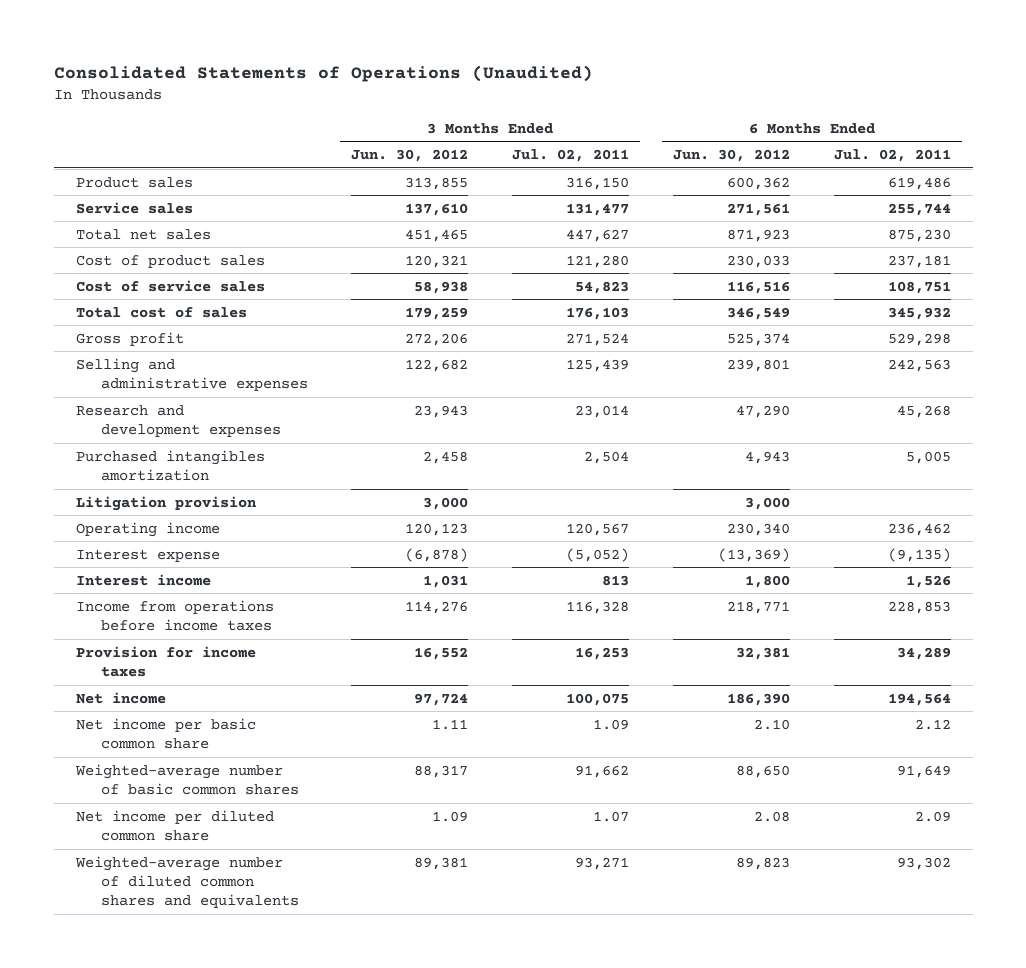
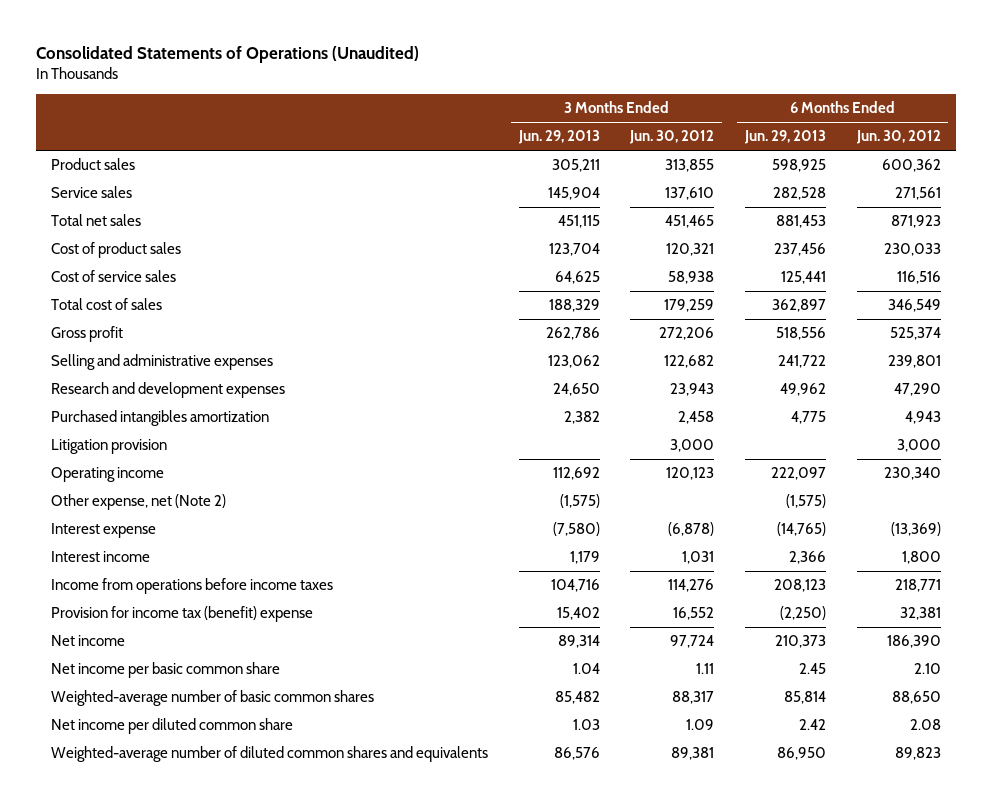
[512,148,630,162] Jul. 02, 2011 -> none
[833,148,951,162] Jul. 02, 2011 -> none
none -> [517,130,600,145] Jun. 29, 2013
none -> [744,130,827,145] Jun. 29, 2013
none -> [50,494,226,511] Other expense, net (Note 2)
[75,645,256,678] Provision for income taxes -> [50,606,313,623] Provision for income tax (benefit) expense

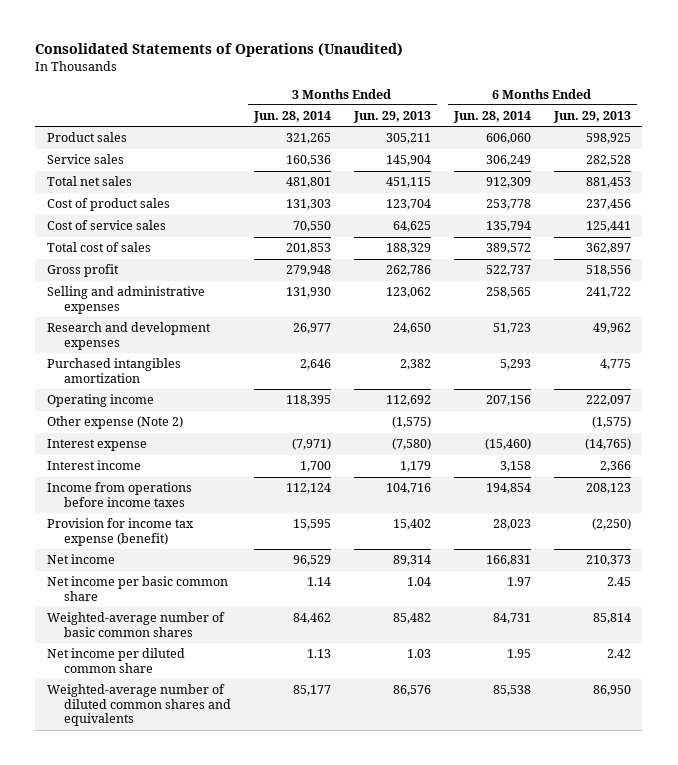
[629,130,715,145] Jun. 30, 2012 -> none
[855,130,941,145] Jun. 30, 2012 -> none
none -> [252,111,331,124] Jun. 28, 2014
none -> [452,111,531,124] Jun. 28, 2014
[50,439,167,455] Litigation provision -> none
[50,494,226,511] Other expense, net (Note 2) -> [46,416,183,430] Other expense (Note 2)
[50,606,313,623] Provision for income tax (benefit) expense -> [46,518,194,546] Provision for income tax expense (benefit)

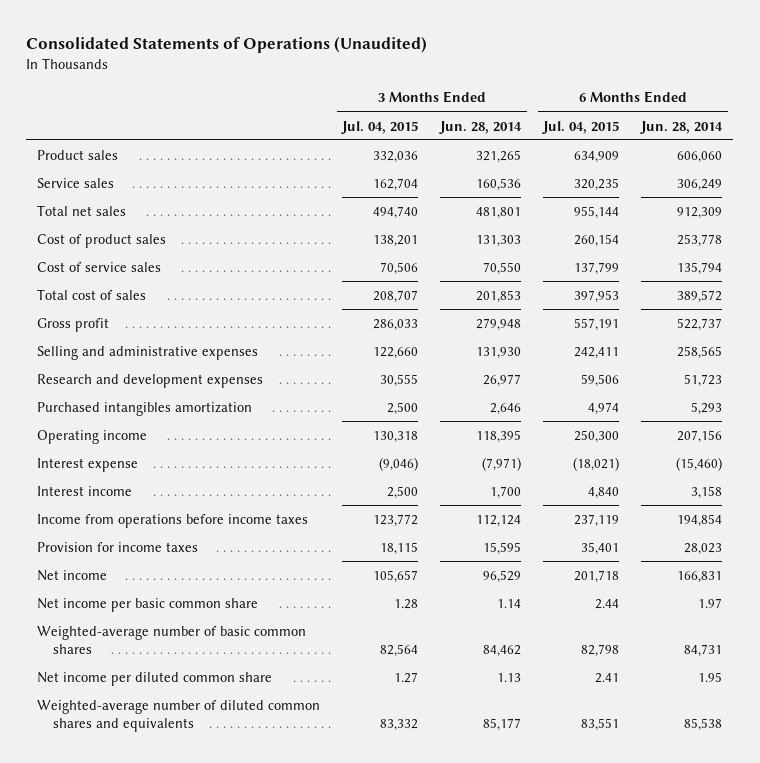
[352,111,431,124] Jun. 29, 2013 -> none
[552,111,631,124] Jun. 29, 2013 -> none
none -> [341,120,419,134] Jul. 04, 2015
none -> [542,120,620,134] Jul. 04, 2015
[46,416,183,430] Other expense (Note 2) -> none
[46,518,194,546] Provision for income tax expense (benefit) -> [37,541,199,552] Provision for income taxes

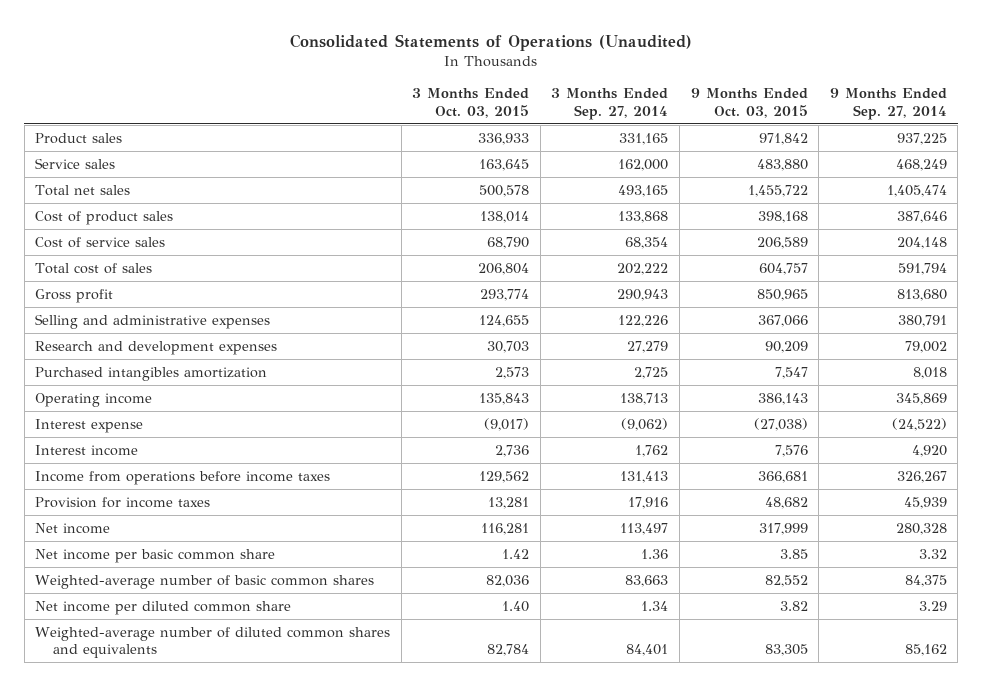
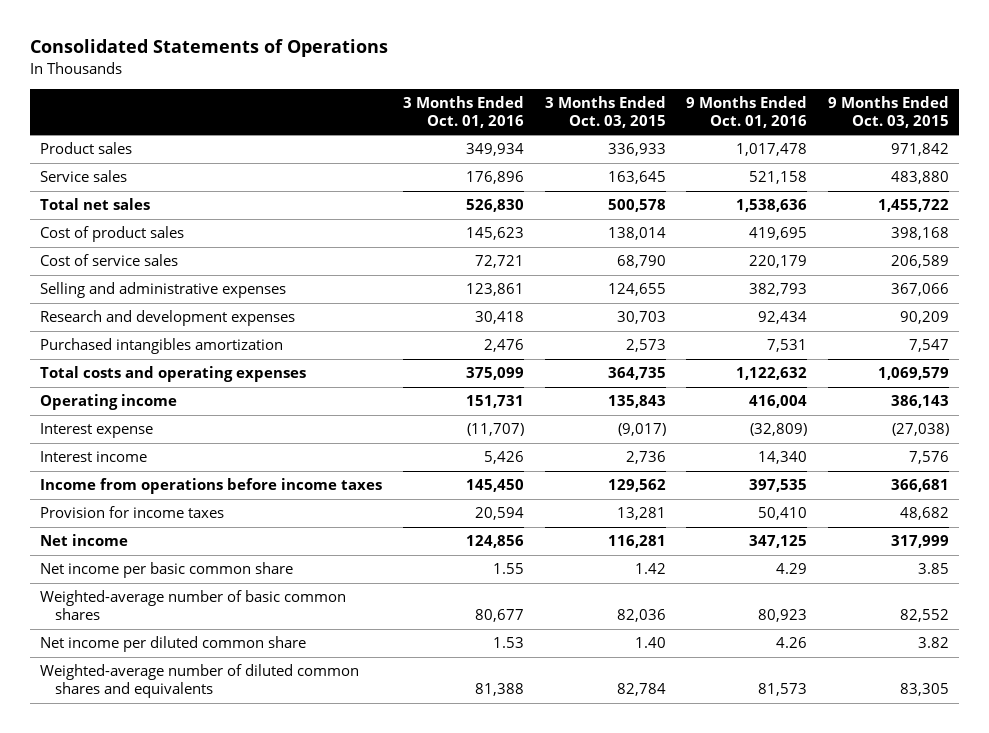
[289,33,692,51] Consolidated Statements of Operations (Unaudited) -> [29,39,388,58] Consolidated Statements of Operations
[551,88,669,120] 3 Months Ended Sep. 27, 2014 -> none
[829,88,947,120] 9 Months Ended Sep. 27, 2014 -> none
none -> [402,96,524,129] 3 Months Ended Oct. 01, 2016
none -> [686,96,808,129] 9 Months Ended Oct. 01, 2016
[35,262,153,274] Total cost of sales -> none
[35,288,114,303] Gross profit -> none
none -> [40,366,307,383] Total costs and operating expenses

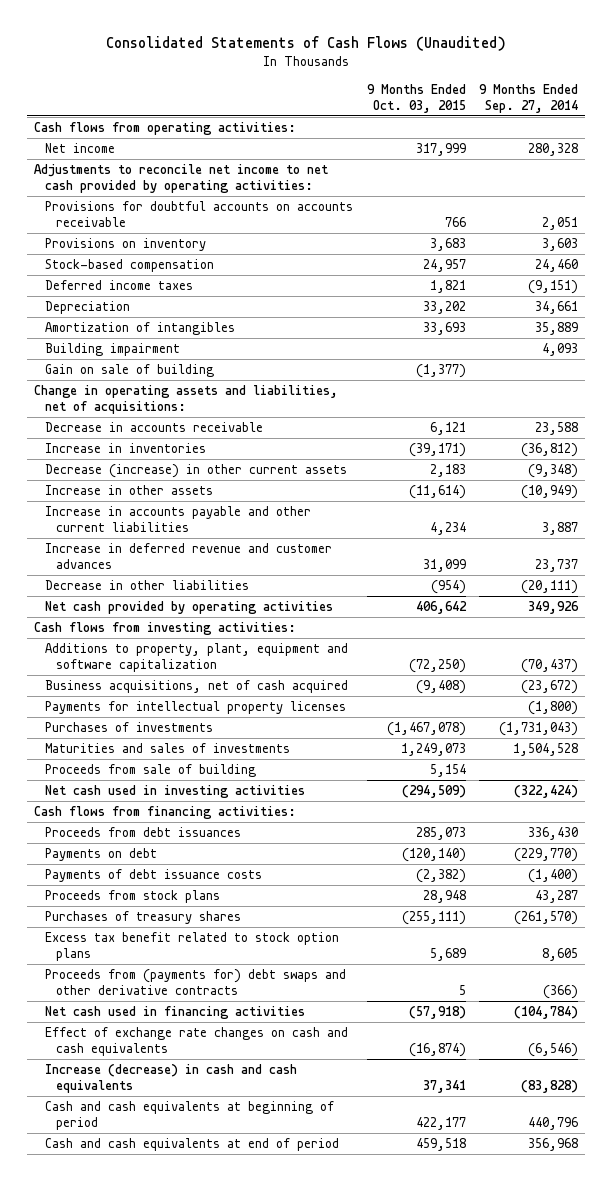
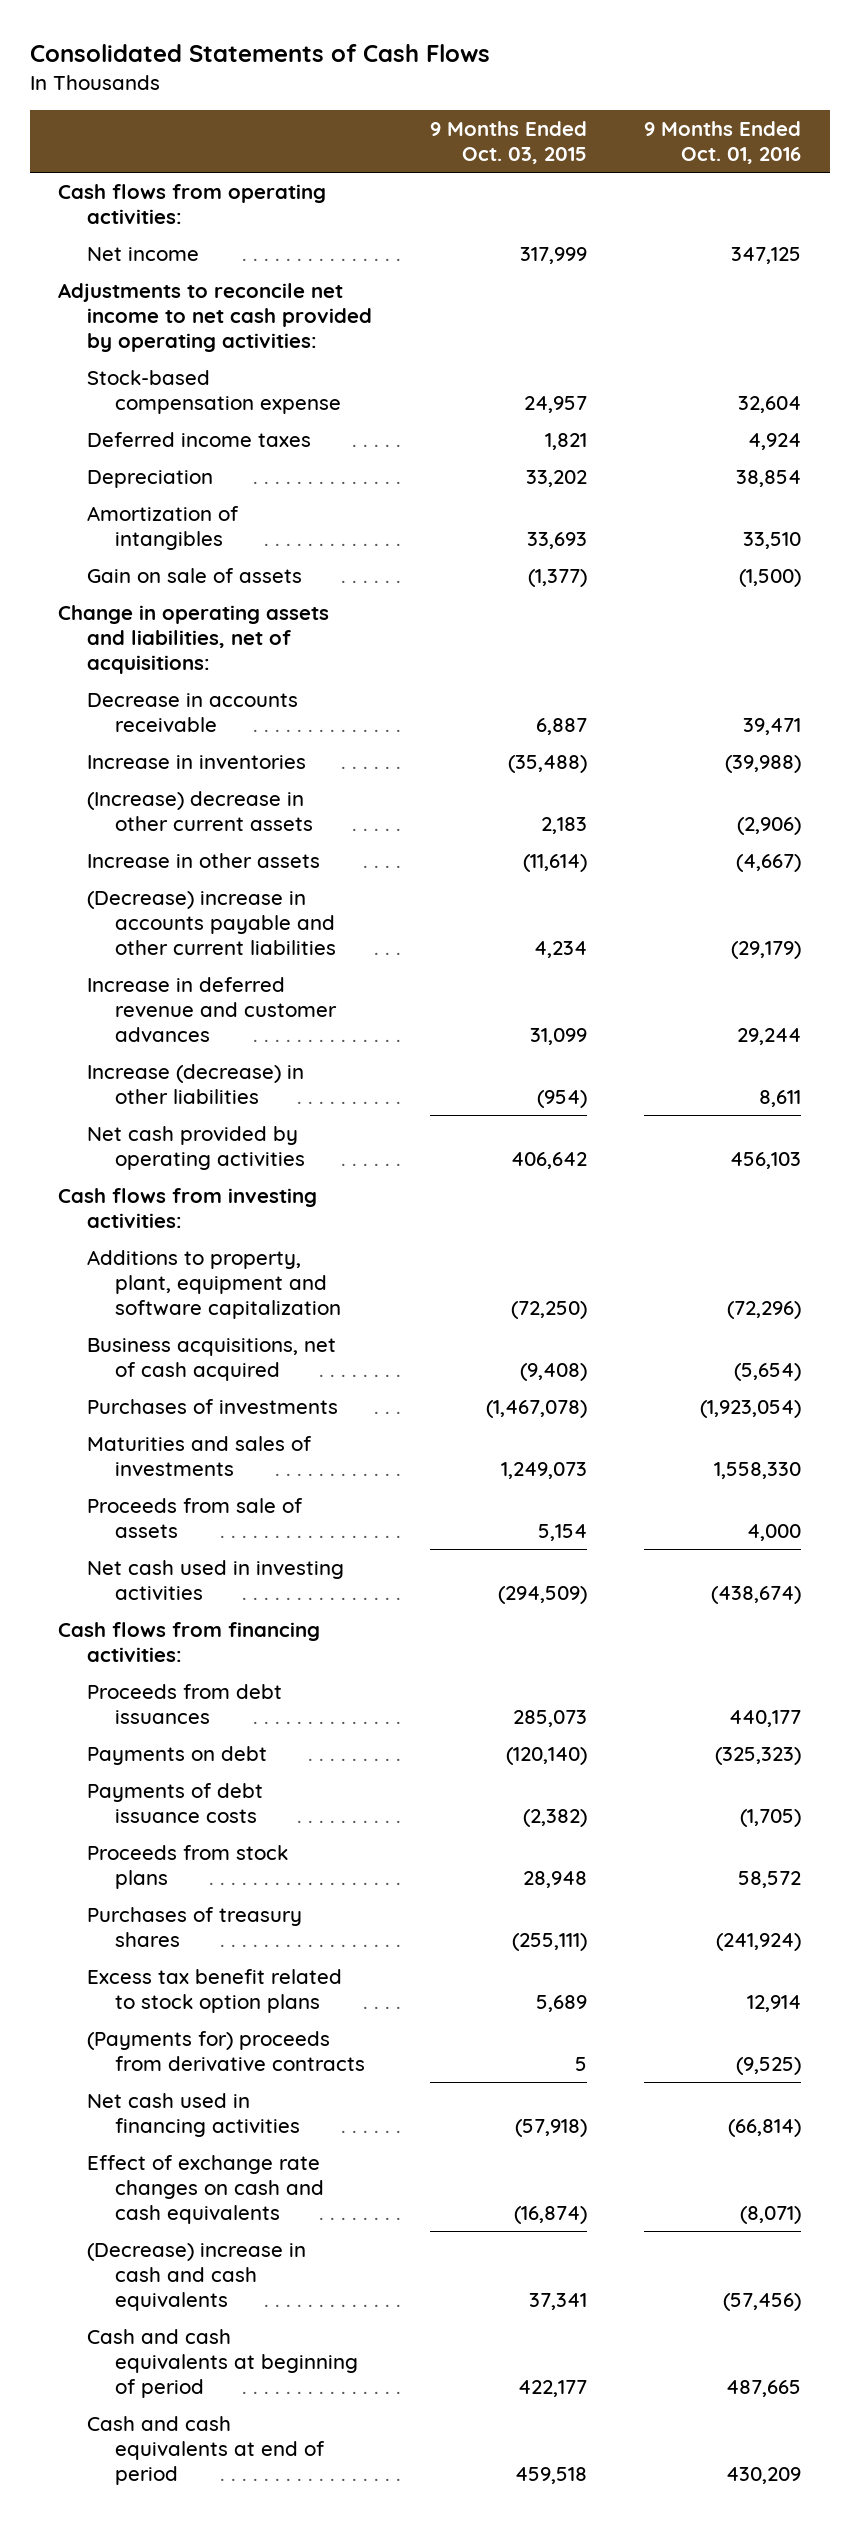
[106,35,507,51] Consolidated Statements of Cash Flows (Unaudited) -> [29,43,490,62] Consolidated Statements of Cash Flows
[479,83,579,113] 9 Months Ended Sep. 27, 2014 -> none
none -> [644,121,802,165] 9 Months Ended Oct. 01, 2016
[44,201,353,228] Provisions for doubtful accounts on accounts receivable -> none
[44,238,206,252] Provisions on inventory -> none
[44,259,214,273] Stock-based compensation -> [86,369,342,415] Stock-based compensation expense
[44,343,180,357] Building impairment -> none
[44,364,214,378] Gain on sale of building -> [86,567,302,583] Gain on sale of assets
[429,422,466,436] 6,121 -> [535,718,587,736] 6,887
[408,443,466,458] (39,171) -> [507,754,587,773] (35,488)
[44,464,347,479] Decrease (increase) in other current assets -> [86,790,314,832] (Increase) decrease in other current assets
[44,506,311,533] Increase in accounts payable and other current liabilities -> [86,890,337,956] (Decrease) increase in accounts payable and other current liabilities
[44,580,249,591] Decrease in other liabilities -> [86,1063,304,1105] Increase (decrease) in other liabilities
[44,701,346,715] Payments for intellectual property licenses -> none
[44,764,256,778] Proceeds from sale of building -> [86,1497,303,1539] Proceeds from sale of assets
[44,969,346,996] Proceeds from (payments for) debt swaps and other derivative contracts -> [86,2030,366,2072] (Payments for) proceeds from derivative contracts
[44,1064,297,1094] Increase (decrease) in cash and cash equivalents -> [86,2242,306,2312] (Decrease) increase in cash and cash equivalents

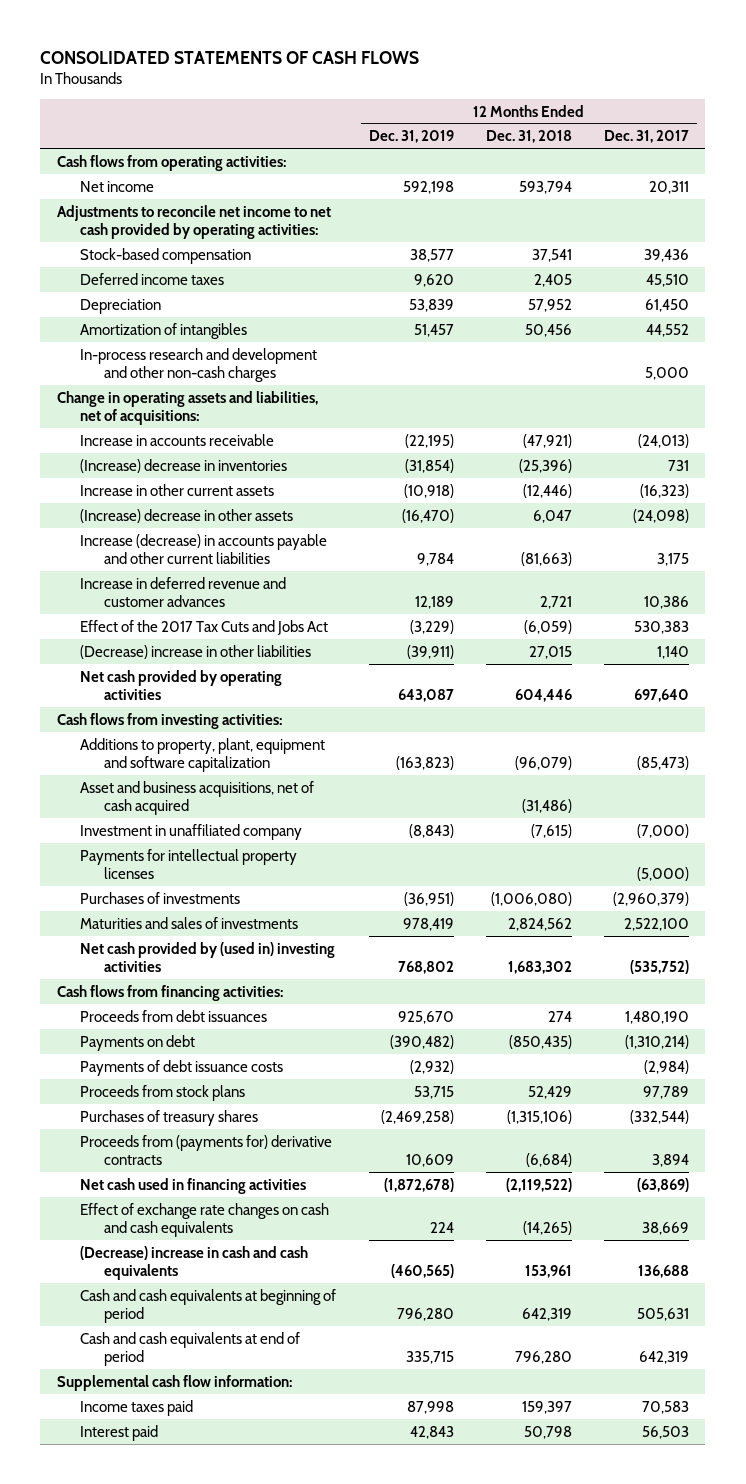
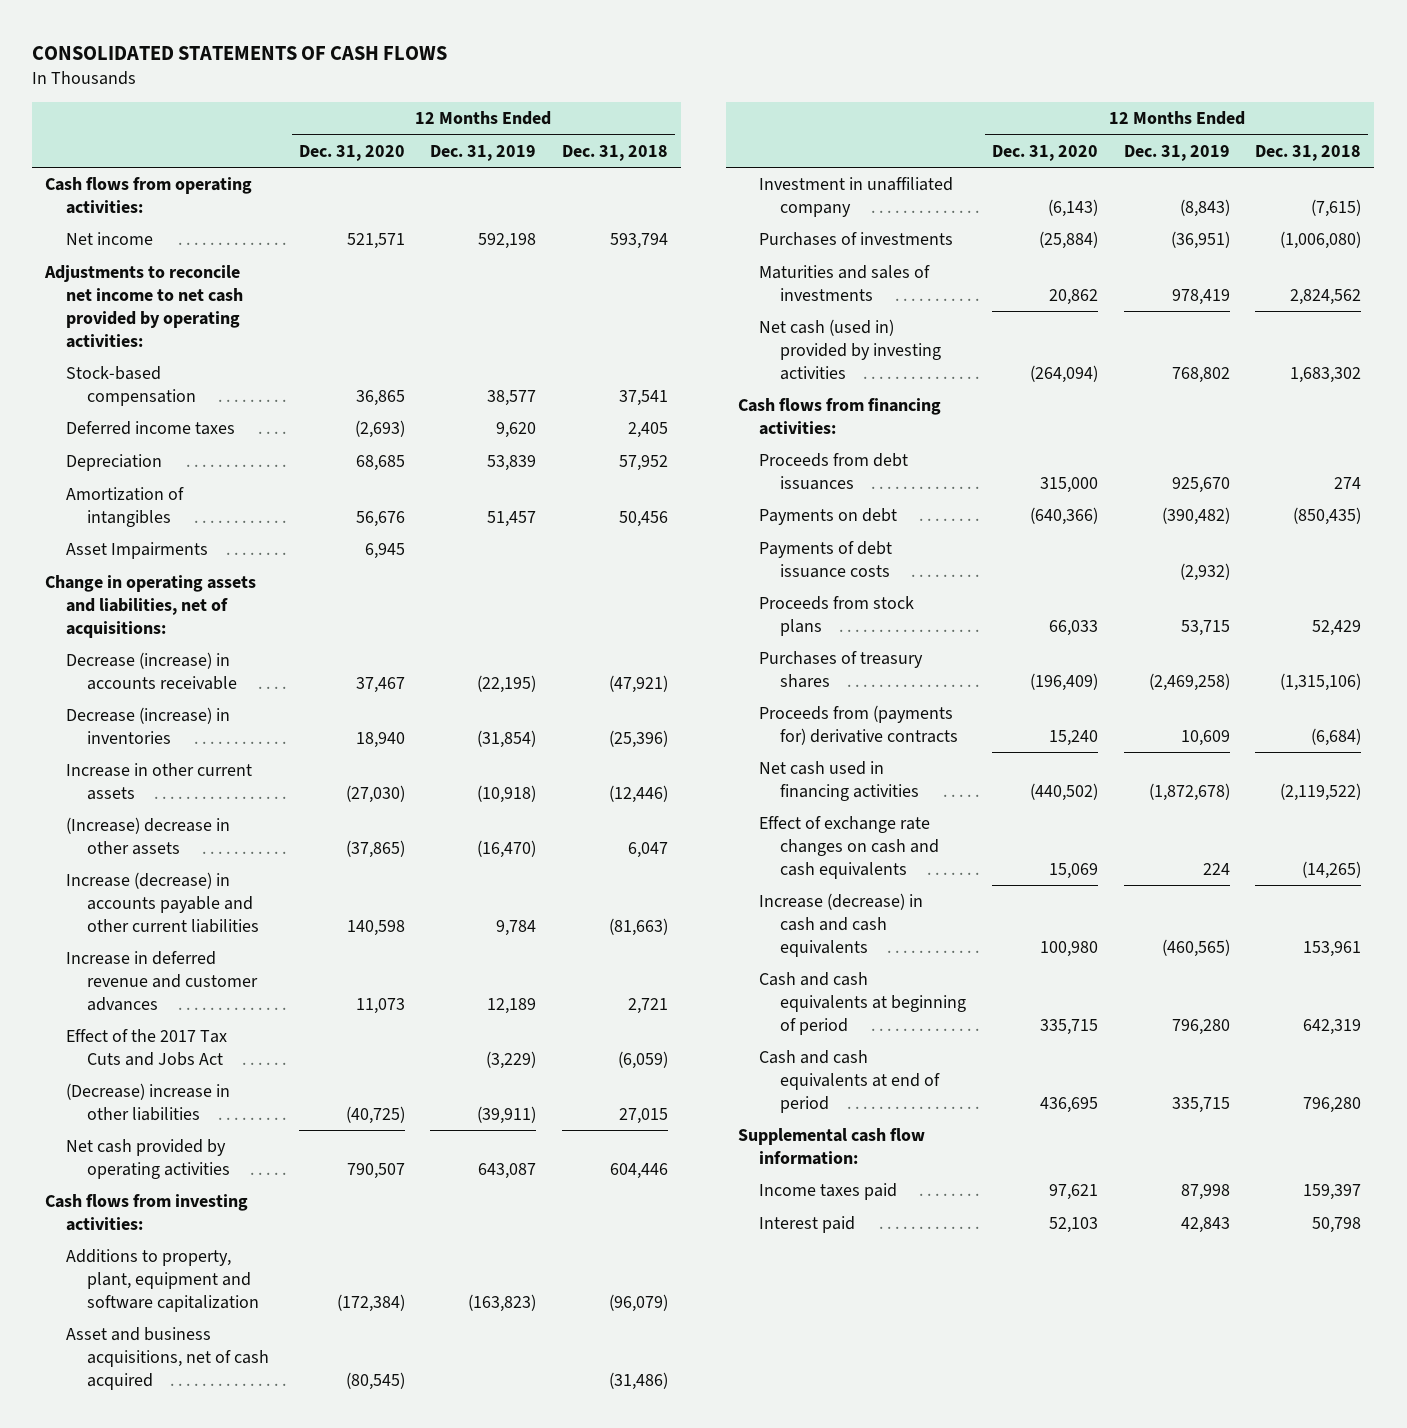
[604,130,690,144] Dec. 31, 2017 -> none
none -> [298,144,405,161] Dec. 31, 2020
[80,347,318,383] In-process research and development and other non-cash charges -> none
none -> [66,542,209,560] Asset Impairments
[80,433,275,446] Increase in accounts receivable -> [66,652,237,690] Decrease (increase) in accounts receivable
[80,458,288,473] (Increase) decrease in inventories -> [66,707,231,744] Decrease (increase) in inventories
[80,848,298,880] Payments for intellectual property licenses -> none
[80,941,336,973] Net cash provided by (used in) investing activities -> [759,319,942,380] Net cash (used in) provided by investing activities
[80,1245,309,1281] (Decrease) increase in cash and cash equivalents -> [759,893,924,957] Increase (decrease) in cash and cash equivalents

